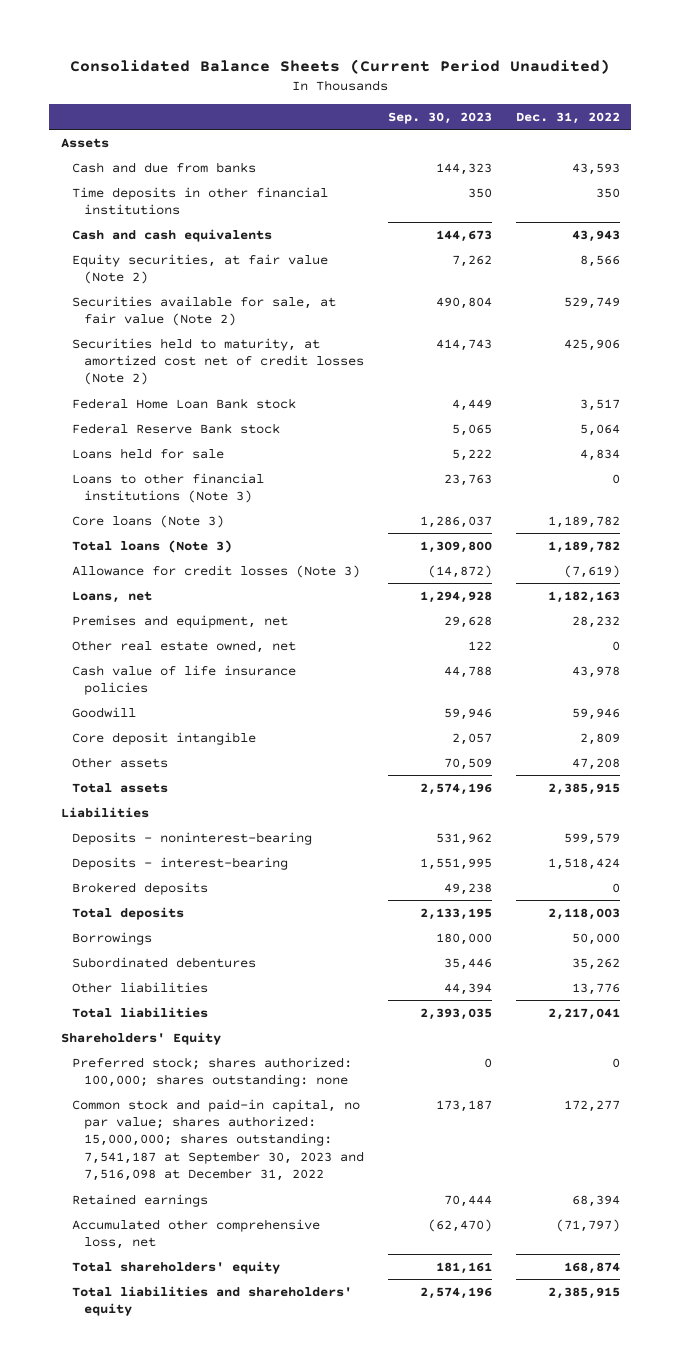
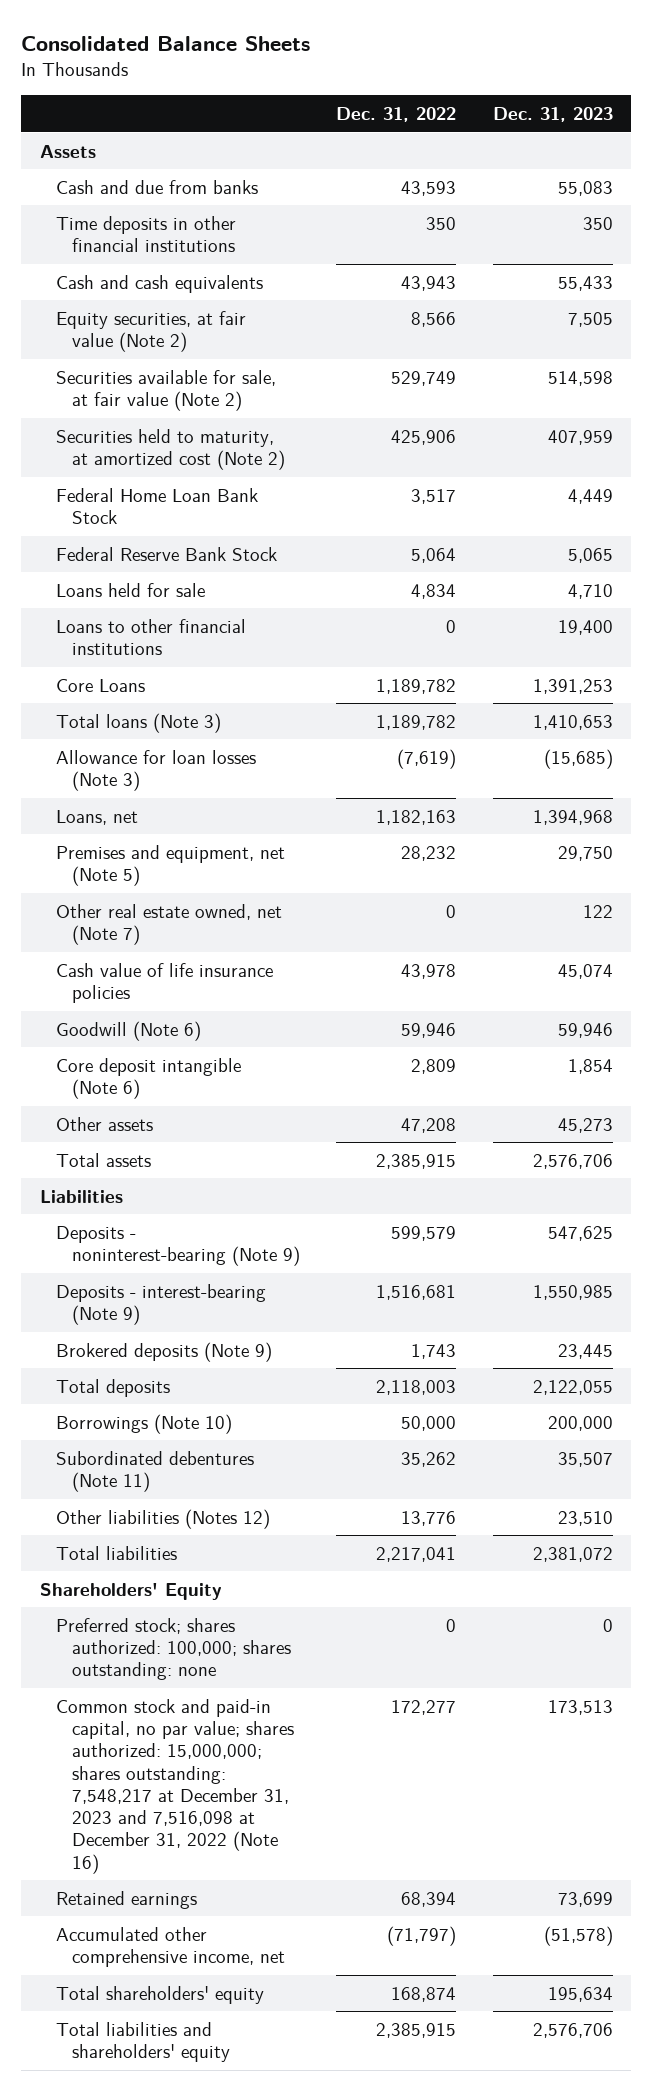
[70,59,611,75] Consolidated Balance Sheets (Current Period Unaudited) -> [21,35,311,51] Consolidated Balance Sheets
[387,111,492,124] Sep. 30, 2023 -> none
none -> [492,107,613,123] Dec. 31, 2023
[72,337,364,386] Securities held to maturity, at amortized cost net of credit losses (Note 2) -> [55,428,285,471] Securities held to maturity, at amortized cost (Note 2)
[72,397,297,409] Federal Home Loan Bank stock -> [55,487,258,525] Federal Home Loan Bank Stock
[72,422,281,434] Federal Reserve Bank stock -> [55,546,277,561] Federal Reserve Bank Stock
[72,472,265,504] Loans to other financial institutions (Note 3) -> [55,618,246,656] Loans to other financial institutions
[72,514,225,528] Core loans (Note 3) -> [55,678,145,692] Core Loans
[72,564,361,578] Allowance for credit losses (Note 3) -> [55,749,256,792] Allowance for loan losses (Note 3)
[72,614,289,628] Premises and equipment, net -> [55,844,285,887] Premises and equipment, net (Note 5)
[72,639,297,653] Other real estate owned, net -> [55,903,282,946] Other real estate owned, net (Note 7)
[72,706,137,718] Goodwill -> [55,1020,201,1041] Goodwill (Note 6)
[72,731,257,745] Core deposit intangible -> [55,1057,241,1100] Core deposit intangible (Note 6)
[72,831,313,845] Deposits - noninterest-bearing -> [55,1225,300,1267] Deposits - noninterest-bearing (Note 9)
[72,856,289,870] Deposits - interest-bearing -> [55,1283,266,1326] Deposits - interest-bearing (Note 9)
[547,857,620,870] 1,518,424 -> [376,1284,457,1300] 1,516,681
[72,881,209,895] Brokered deposits -> [55,1341,272,1362] Brokered deposits (Note 9)
[611,882,620,893] 0 -> [411,1343,457,1359] 1,743
[72,931,153,945] Borrowings -> [55,1413,232,1434] Borrowings (Note 10)
[72,956,257,968] Subordinated debentures -> [55,1450,254,1493] Subordinated debentures (Note 11)
[72,981,209,993] Other liabilities -> [55,1508,270,1529] Other liabilities (Notes 12)
[72,1098,364,1182] Common stock and paid-in capital, no par value; shares authorized: 15,000,000; shares outstanding: 7,541,187 at September 30, 2023 and 7,516,098 at December 31, 2022 -> [55,1698,294,1874] Common stock and paid-in capital, no par value; shares authorized: 15,000,000; shares outstanding: 7,548,217 at December 31, 2023 and 7,516,098 at December 31, 2022 (Note 16)
[72,1218,321,1250] Accumulated other comprehensive loss, net -> [55,1926,285,1968] Accumulated other comprehensive income, net

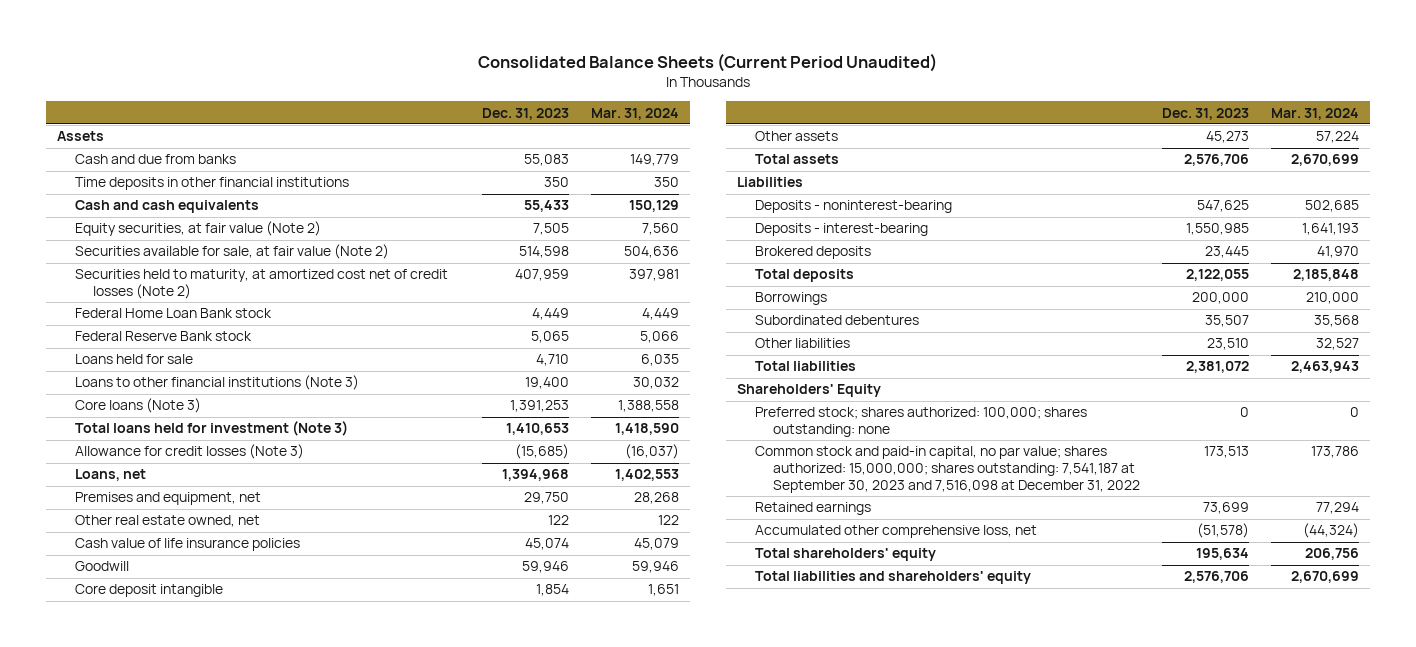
[21,35,311,51] Consolidated Balance Sheets -> [478,52,938,72] Consolidated Balance Sheets (Current Period Unaudited)
[336,107,457,123] Dec. 31, 2022 -> none
none -> [591,107,680,120] Mar. 31, 2024
[55,428,285,471] Securities held to maturity, at amortized cost (Note 2) -> [75,269,449,300] Securities held to maturity, at amortized cost net of credit losses (Note 2)
[55,487,258,525] Federal Home Loan Bank Stock -> [75,308,273,319] Federal Home Loan Bank stock
[55,546,277,561] Federal Reserve Bank Stock -> [75,331,253,342] Federal Reserve Bank stock
[55,618,246,656] Loans to other financial institutions -> [75,375,360,391] Loans to other financial institutions (Note 3)
[55,678,145,692] Core Loans -> [75,398,202,414] Core loans (Note 3)
[55,712,221,733] Total loans (Note 3) -> [75,421,349,437] Total loans held for investment (Note 3)
[55,749,256,792] Allowance for loan losses (Note 3) -> [75,444,305,460] Allowance for credit losses (Note 3)
[55,844,285,887] Premises and equipment, net (Note 5) -> [75,492,262,506] Premises and equipment, net
[55,903,282,946] Other real estate owned, net (Note 7) -> [75,515,261,528] Other real estate owned, net
[55,1020,201,1041] Goodwill (Note 6) -> [75,561,130,572] Goodwill
[55,1057,241,1100] Core deposit intangible (Note 6) -> [75,584,224,598] Core deposit intangible
[55,1225,300,1267] Deposits - noninterest-bearing (Note 9) -> [754,200,952,214] Deposits - noninterest-bearing
[55,1283,266,1326] Deposits - interest-bearing (Note 9) -> [754,223,928,237] Deposits - interest-bearing
[55,1341,272,1362] Brokered deposits (Note 9) -> [754,246,871,260] Brokered deposits
[55,1413,232,1434] Borrowings (Note 10) -> [754,292,827,306] Borrowings
[55,1450,254,1493] Subordinated debentures (Note 11) -> [754,315,919,326] Subordinated debentures
[55,1508,270,1529] Other liabilities (Notes 12) -> [754,338,850,349] Other liabilities
[55,1698,294,1874] Common stock and paid-in capital, no par value; shares authorized: 15,000,000; shares outstanding: 7,548,217 at December 31, 2023 and 7,516,098 at December 31, 2022 (Note 16) -> [754,446,1141,494] Common stock and paid-in capital, no par value; shares authorized: 15,000,000; shares outstanding: 7,541,187 at September 30, 2023 and 7,516,098 at December 31, 2022
[55,1926,285,1968] Accumulated other comprehensive income, net -> [754,525,1037,539] Accumulated other comprehensive loss, net

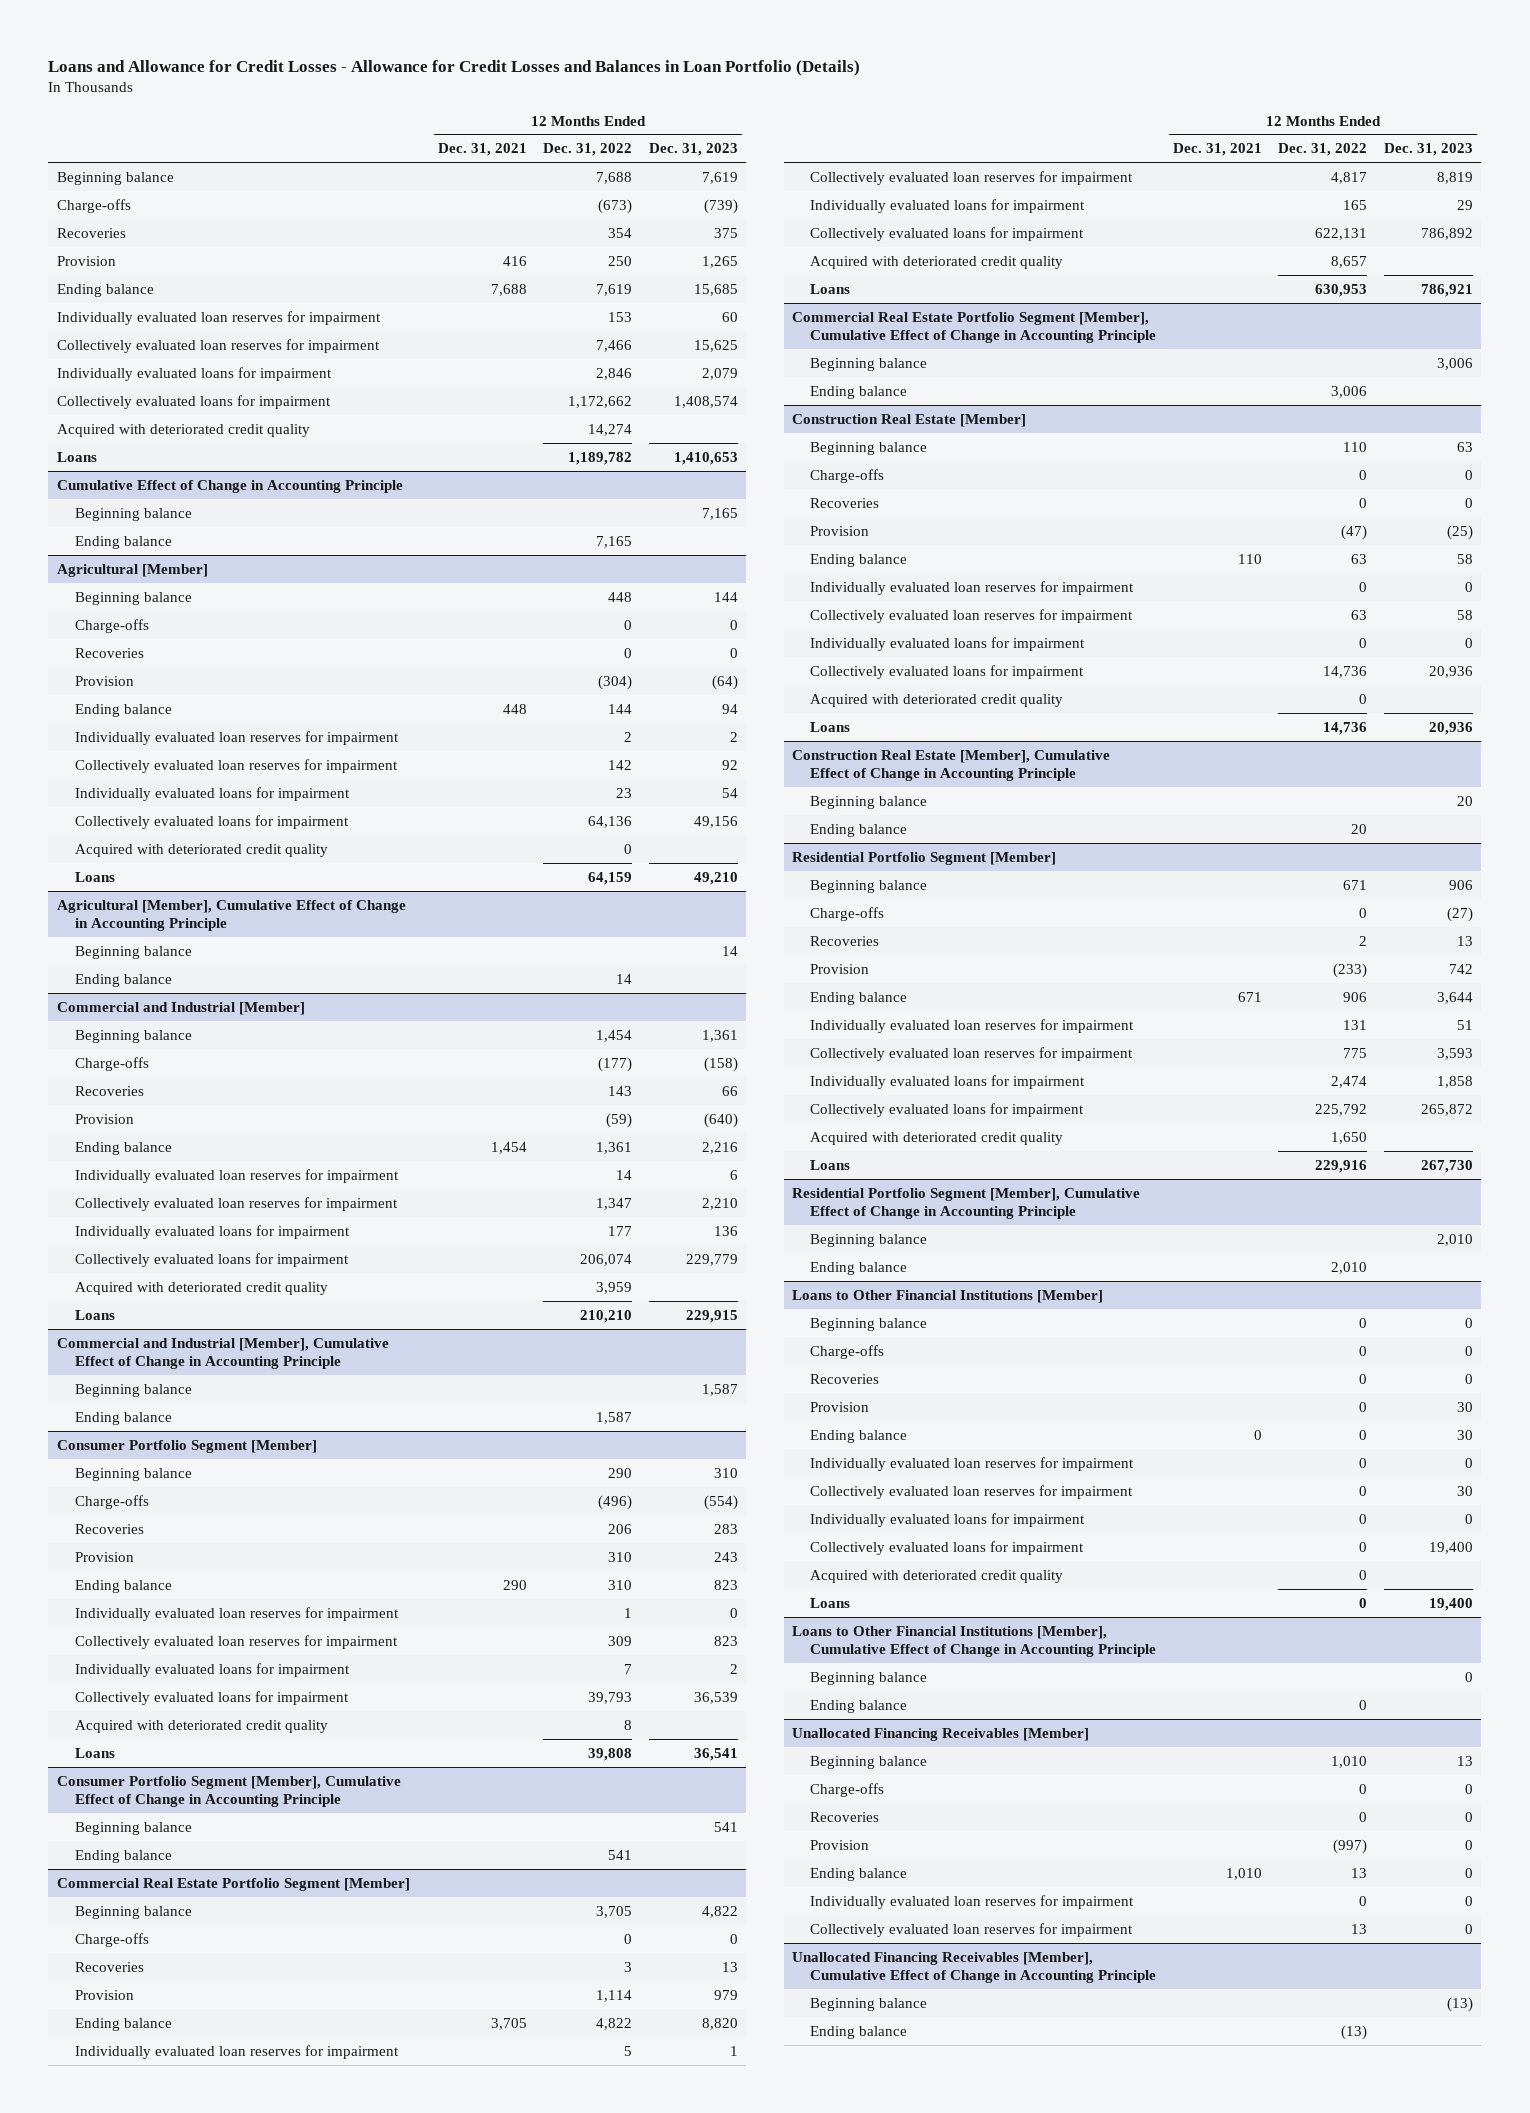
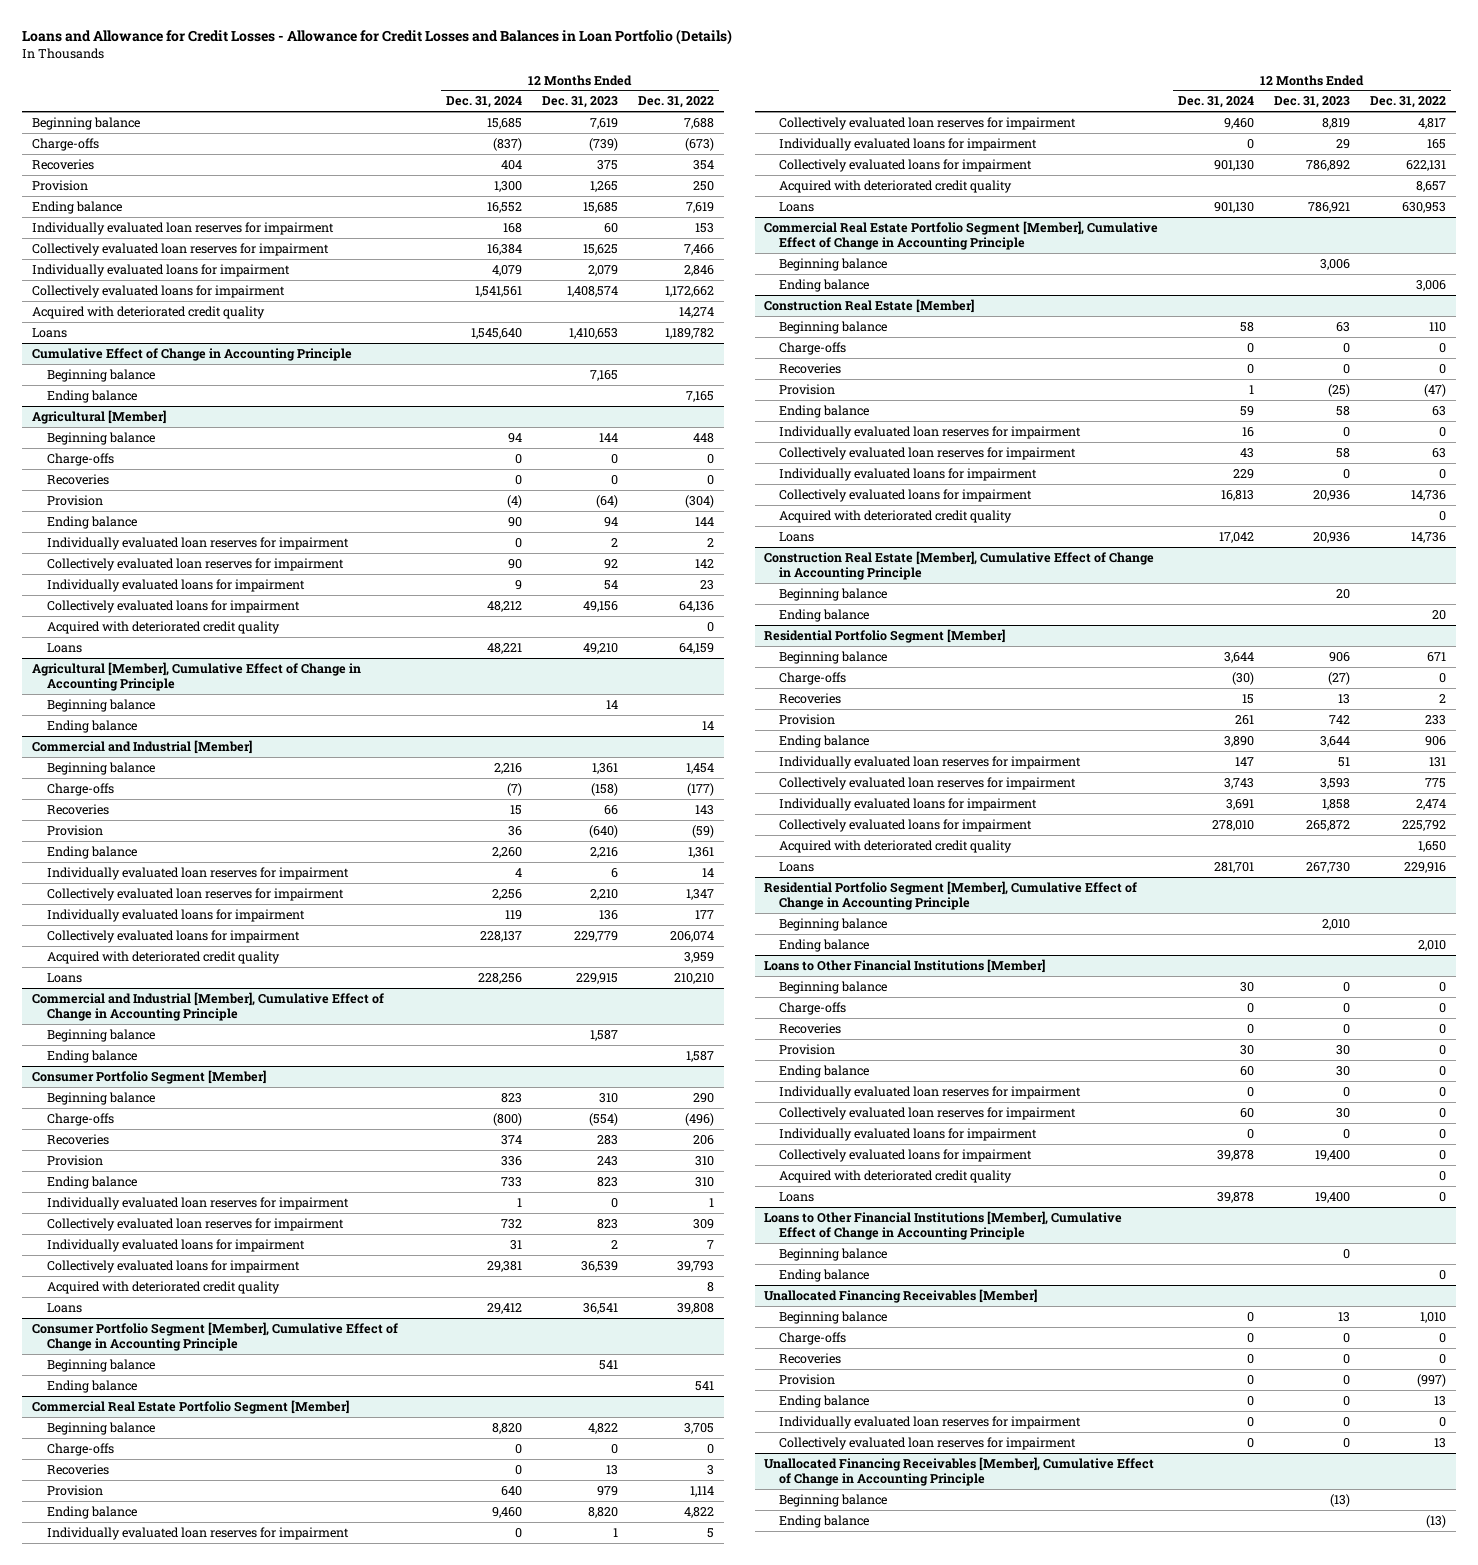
[437,143,527,157] Dec. 31, 2021 -> none
none -> [445,96,522,109] Dec. 31, 2024
[1333,962,1368,978] (233) -> [1425,714,1447,725] 233

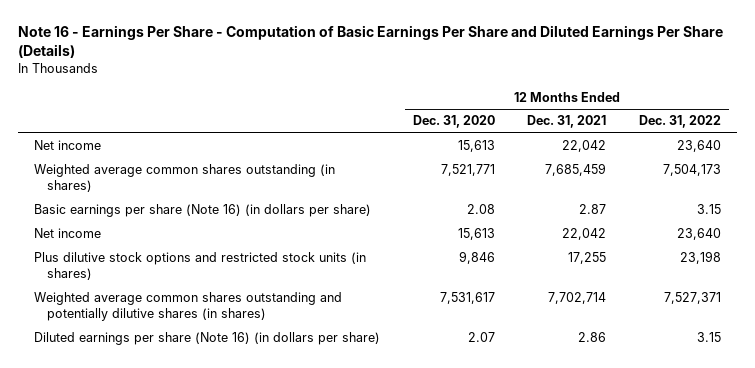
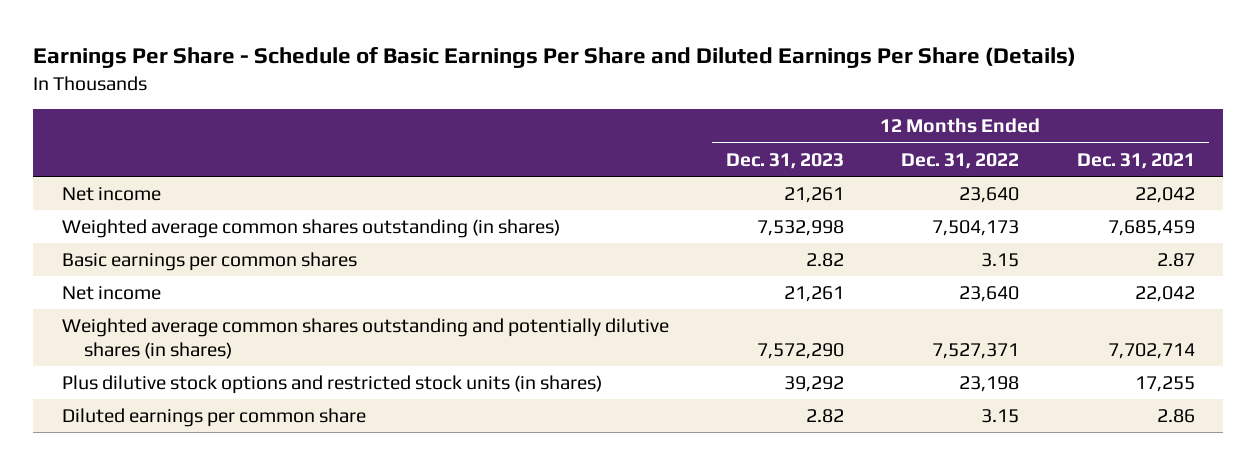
[18,25,724,59] Note 16 - Earnings Per Share - Computation of Basic Earnings Per Share and Diluted Earnings Per Share (Details) -> [32,47,1076,69] Earnings Per Share - Schedule of Basic Earnings Per Share and Diluted Earnings Per Share (Details)
[412,115,495,129] Dec. 31, 2020 -> none
none -> [725,152,844,169] Dec. 31, 2023
[34,204,372,218] Basic earnings per share (Note 16) (in dollars per share) -> [61,252,357,272] Basic earnings per common shares
[34,252,367,281] Plus dilutive stock options and restricted stock units (in shares) -> [61,375,602,395] Plus dilutive stock options and restricted stock units (in shares)
[34,332,381,346] Diluted earnings per share (Note 16) (in dollars per share) -> [61,408,366,428] Diluted earnings per common share

